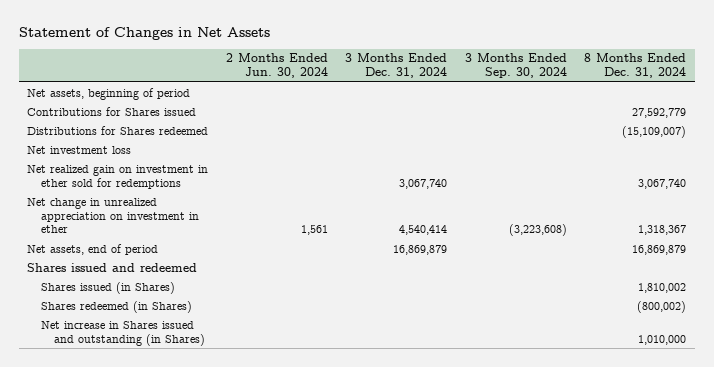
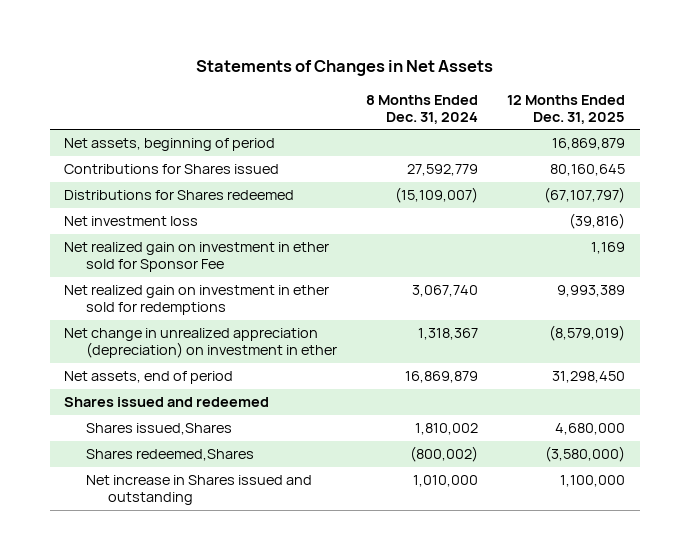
[18,26,270,40] Statement of Changes in Net Assets -> [195,60,493,77] Statements of Changes in Net Assets
[225,53,328,79] 2 Months Ended Jun. 30, 2024 -> none
[345,53,448,79] 3 Months Ended Dec. 31, 2024 -> none
[464,53,567,79] 3 Months Ended Sep. 30, 2024 -> none
none -> [507,94,626,124] 12 Months Ended Dec. 31, 2025
none -> [64,242,330,273] Net realized gain on investment in ether sold for Sponsor Fee
[27,197,199,234] Net change in unrealized appreciation on investment in ether -> [64,328,338,359] Net change in unrealized appreciation (depreciation) on investment in ether
[40,281,175,294] Shares issued (in Shares) -> [86,423,233,436] Shares issued,Shares
[40,300,192,313] Shares redeemed (in Shares) -> [86,449,255,462] Shares redeemed,Shares
[40,320,205,346] Net increase in Shares issued and outstanding (in Shares) -> [86,475,313,506] Net increase in Shares issued and outstanding

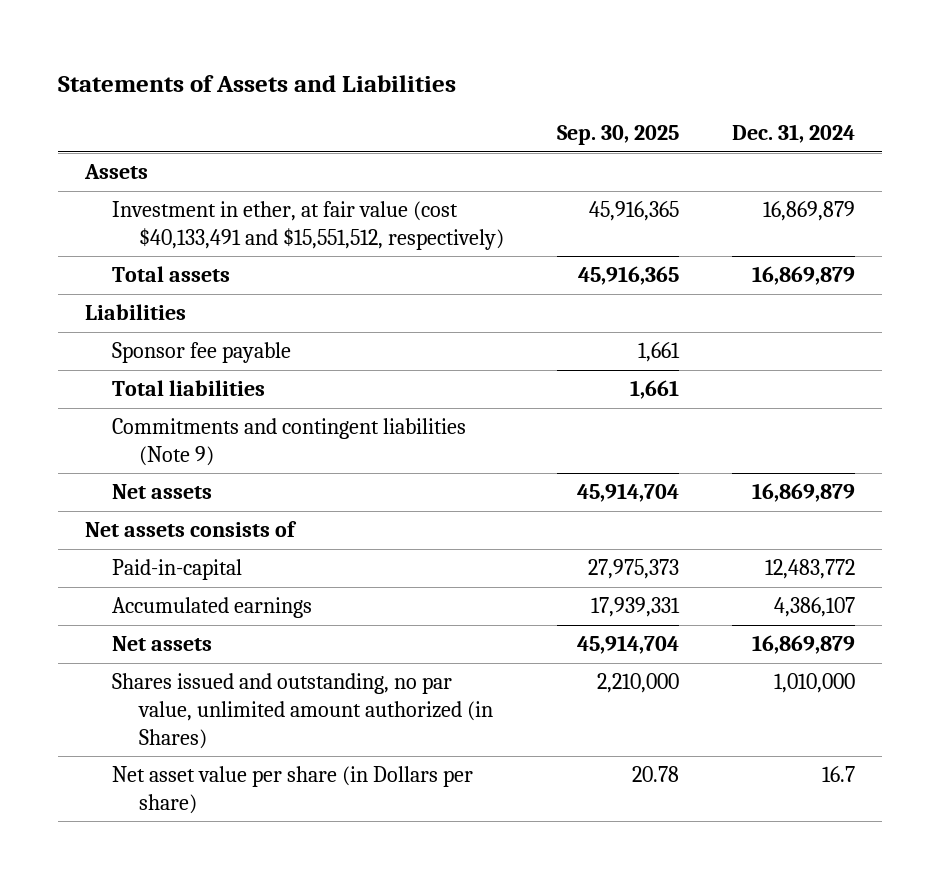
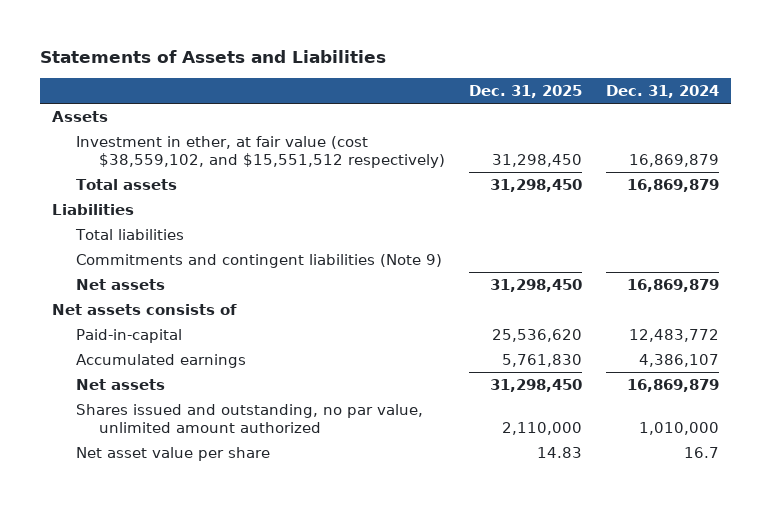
[557,125,680,146] Sep. 30, 2025 -> none
none -> [469,85,583,99] Dec. 31, 2025
[111,201,504,250] Investment in ether, at fair value (cost $40,133,491 and $15,551,512, respectively) -> [75,136,446,168] Investment in ether, at fair value (cost $38,559,102, and $15,551,512 respectively)
[111,342,291,364] Sponsor fee payable -> none
[111,673,493,749] Shares issued and outstanding, no par value, unlimited amount authorized (in Shares) -> [75,404,423,433] Shares issued and outstanding, no par value, unlimited amount authorized
[111,766,473,814] Net asset value per share (in Dollars per share) -> [75,447,270,462] Net asset value per share

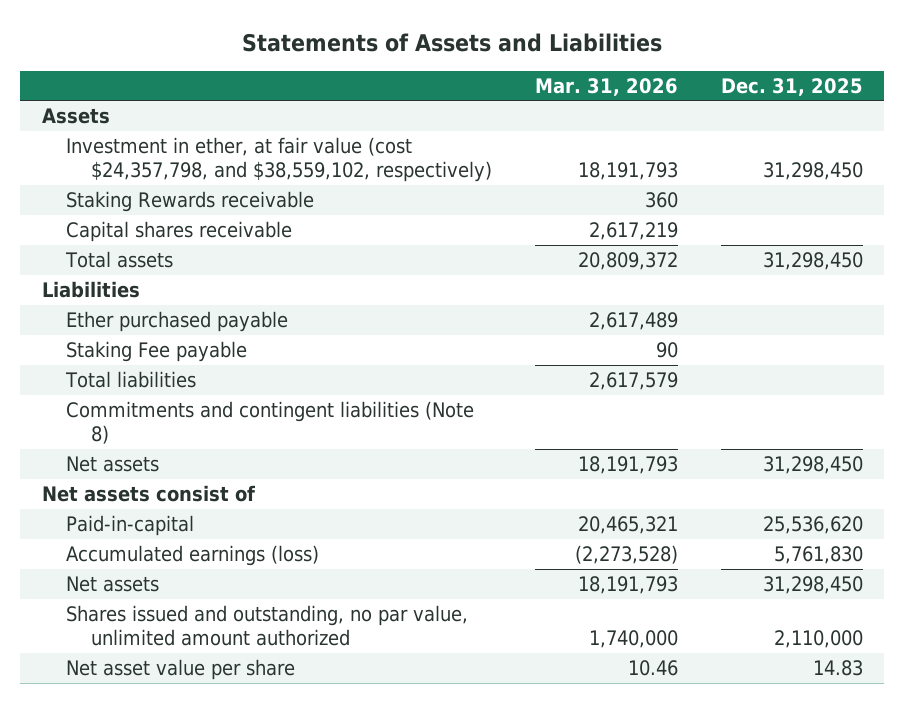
[605,85,719,99] Dec. 31, 2024 -> none
none -> [534,77,678,96] Mar. 31, 2026
[75,136,446,168] Investment in ether, at fair value (cost $38,559,102, and $15,551,512 respectively) -> [66,137,492,183] Investment in ether, at fair value (cost $24,357,798, and $38,559,102, respectively)
none -> [66,191,315,213] Staking Rewards receivable
none -> [66,221,293,243] Capital shares receivable
none -> [66,311,289,333] Ether purchased payable
none -> [66,341,248,363] Staking Fee payable
[75,254,442,269] Commitments and contingent liabilities (Note 9) -> [66,401,475,445] Commitments and contingent liabilities (Note 8)
[52,304,238,316] Net assets consists of -> [41,485,255,503] Net assets consist of
[75,354,246,369] Accumulated earnings -> [66,545,320,567] Accumulated earnings (loss)

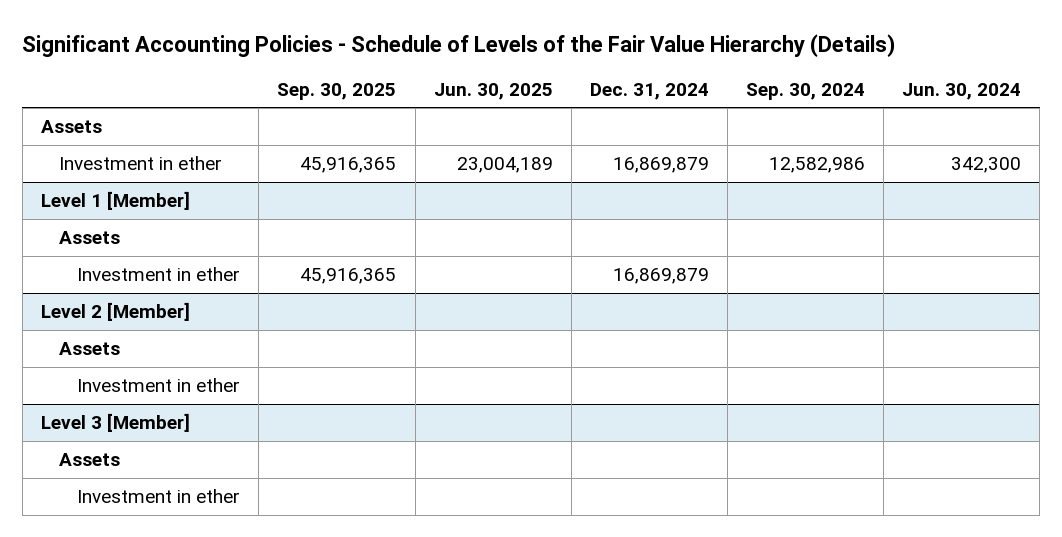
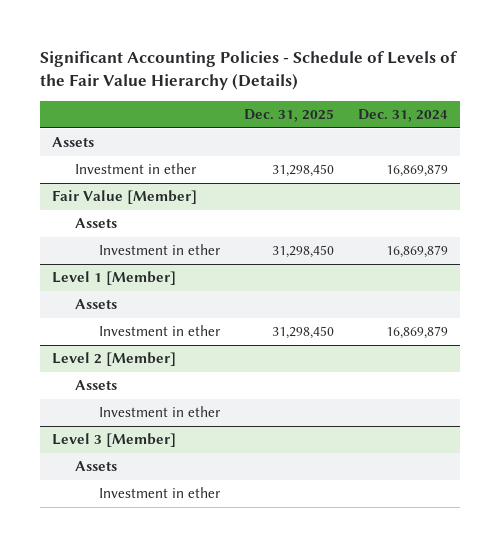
[277,82,397,100] Sep. 30, 2025 -> none
[433,82,553,100] Jun. 30, 2025 -> none
[746,82,866,100] Sep. 30, 2024 -> none
[902,82,1022,100] Jun. 30, 2024 -> none
none -> [243,109,334,123] Dec. 31, 2025
none -> [51,190,197,205] Fair Value [Member]
none -> [75,218,118,229] Assets
none -> [98,244,221,256] Investment in ether

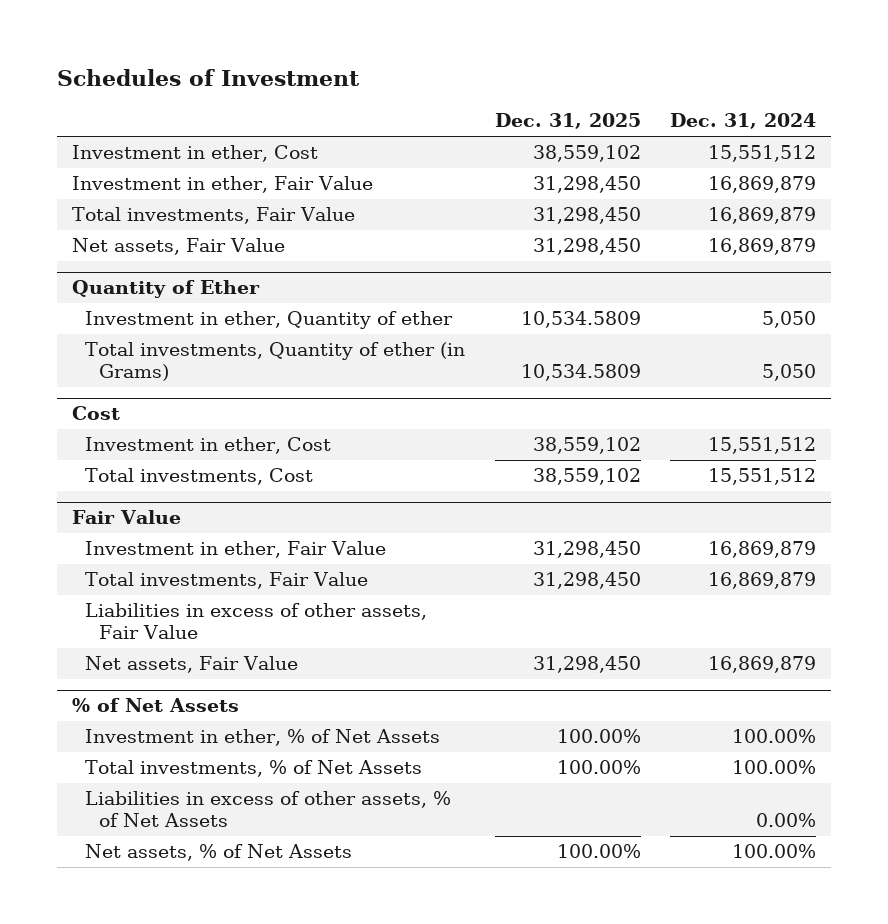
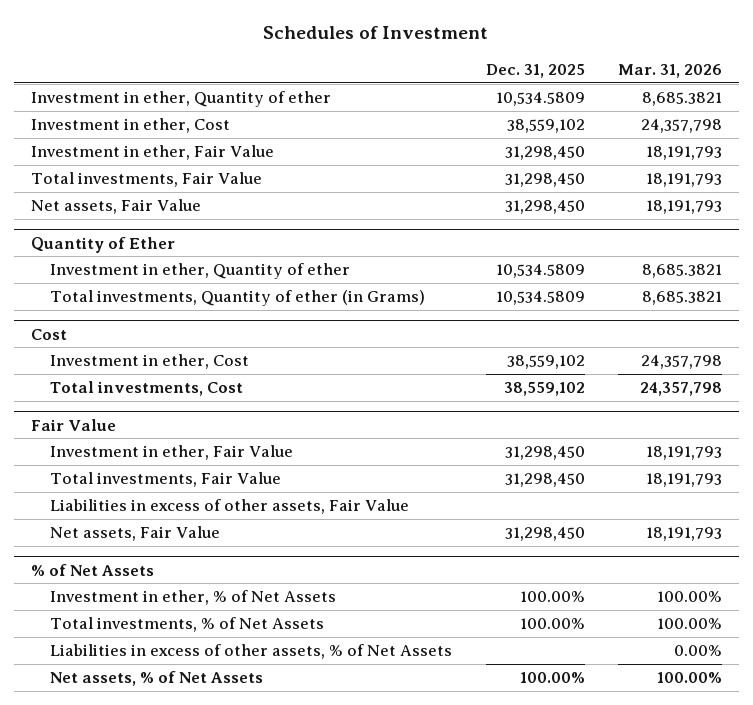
[669,113,816,130] Dec. 31, 2024 -> none
none -> [618,63,723,78] Mar. 31, 2026
none -> [30,91,331,108] Investment in ether, Quantity of ether

